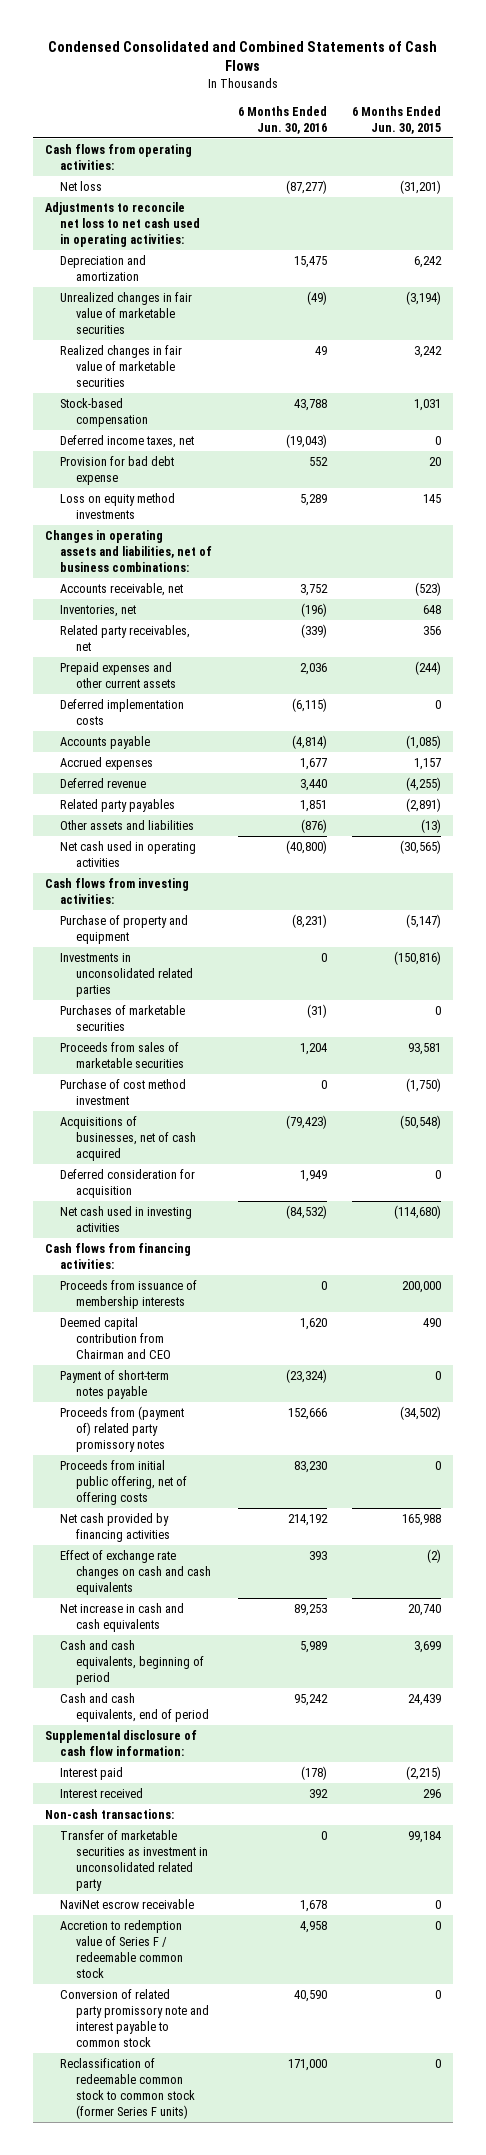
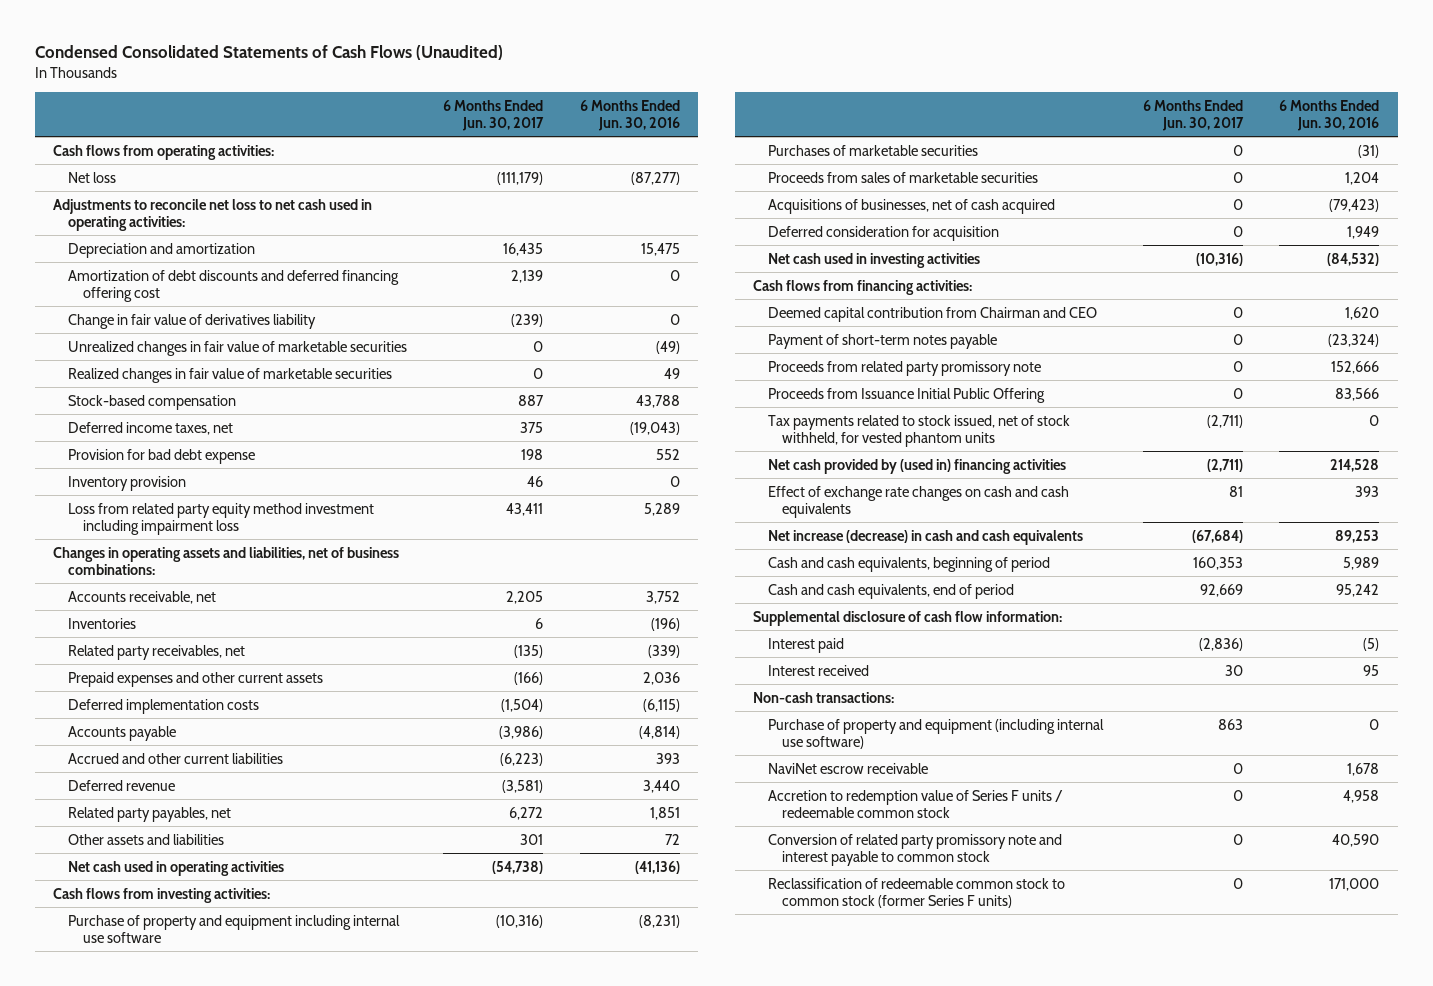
[48,41,438,72] Condensed Consolidated and Combined Statements of Cash Flows -> [35,44,504,60] Condensed Consolidated Statements of Cash Flows (Unaudited)
[351,105,441,134] 6 Months Ended Jun. 30, 2015 -> none
none -> [443,99,545,131] 6 Months Ended Jun. 30, 2017
none -> [67,269,399,302] Amortization of debt discounts and deferred financing offering cost
none -> [67,313,316,329] Change in fair value of derivatives liability
none -> [67,475,186,491] Inventory provision
[60,492,176,520] Loss on equity method investments -> [67,502,374,535] Loss from related party equity method investment including impairment loss
[60,604,137,617] Inventories, net -> [67,617,136,629] Inventories
[60,756,154,770] Accrued expenses -> none
none -> [67,752,283,764] Accrued and other current liabilities
[60,798,176,812] Related party payables -> [67,806,231,822] Related party payables, net
[300,818,327,833] (876) -> [664,833,680,845] 72
[285,839,327,854] (40,800) -> [634,860,680,874] (41,136)
[60,952,193,998] Investments in unconsolidated related parties -> none
[60,914,189,945] Purchase of property and equipment -> [67,914,400,943] Purchase of property and equipment including internal use software
[60,1078,187,1106] Purchase of cost method investment -> none
[60,1279,198,1310] Proceeds from issuance of membership interests -> none
[60,1405,185,1453] Proceeds from (payment of) related party promissory notes -> [767,360,1041,376] Proceeds from related party promissory note
[60,1459,187,1506] Proceeds from initial public offering, net of offering costs -> [767,387,1045,403] Proceeds from Issuance Initial Public Offering
[293,1460,327,1473] 83,230 -> [1335,387,1380,401] 83,566
none -> [767,414,1070,447] Tax payments related to stock issued, net of stock withheld, for vested phantom units
[60,1512,170,1543] Net cash provided by financing activities -> [767,458,1066,474] Net cash provided by (used in) financing activities
[287,1513,328,1526] 214,192 -> [1330,458,1380,472] 214,528
[60,1602,185,1633] Net increase in cash and cash equivalents -> [767,529,1083,545] Net increase (decrease) in cash and cash equivalents
[300,1765,327,1780] (178) -> [1363,637,1380,651] (5)
[308,1788,328,1798] 392 -> [1363,664,1380,676] 95
[60,1829,208,1892] Transfer of marketable securities as investment in unconsolidated related party -> none
none -> [767,718,1104,749] Purchase of property and equipment (including internal use software)
[60,1919,183,1979] Accretion to redemption value of Series F / redeemable common stock -> [767,789,1063,818] Accretion to redemption value of Series F units / redeemable common stock

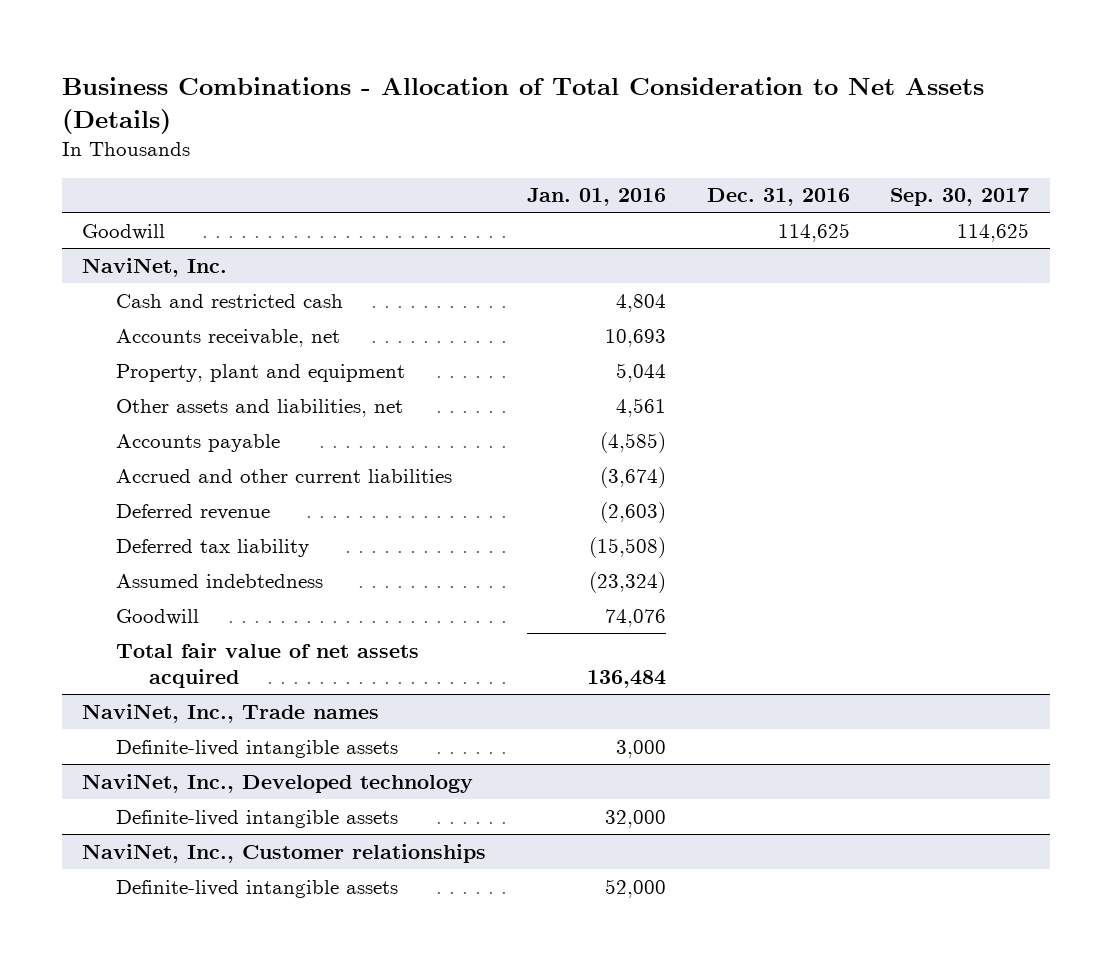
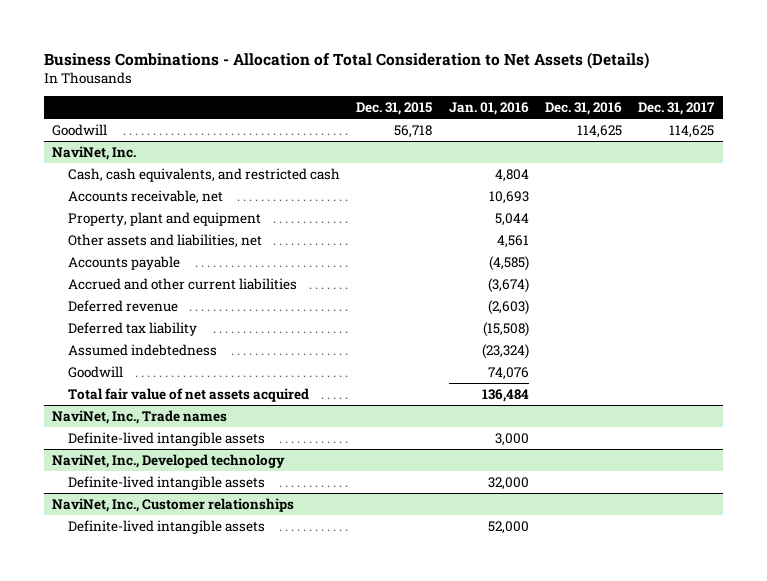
[890,188,1030,207] Sep. 30, 2017 -> none
none -> [356,101,433,115] Dec. 31, 2015
none -> [638,101,716,115] Dec. 31, 2017
[115,293,343,308] Cash and restricted cash -> [67,167,340,182] Cash, cash equivalents, and restricted cash

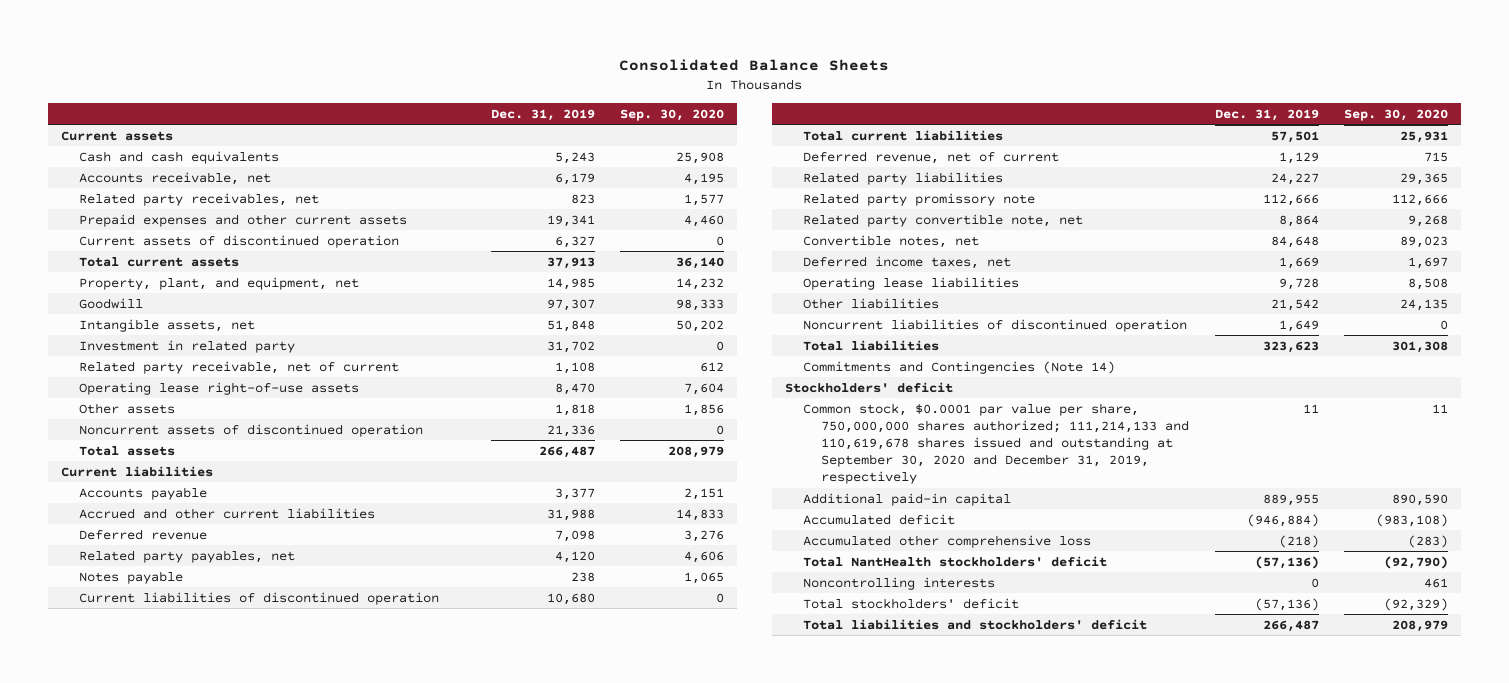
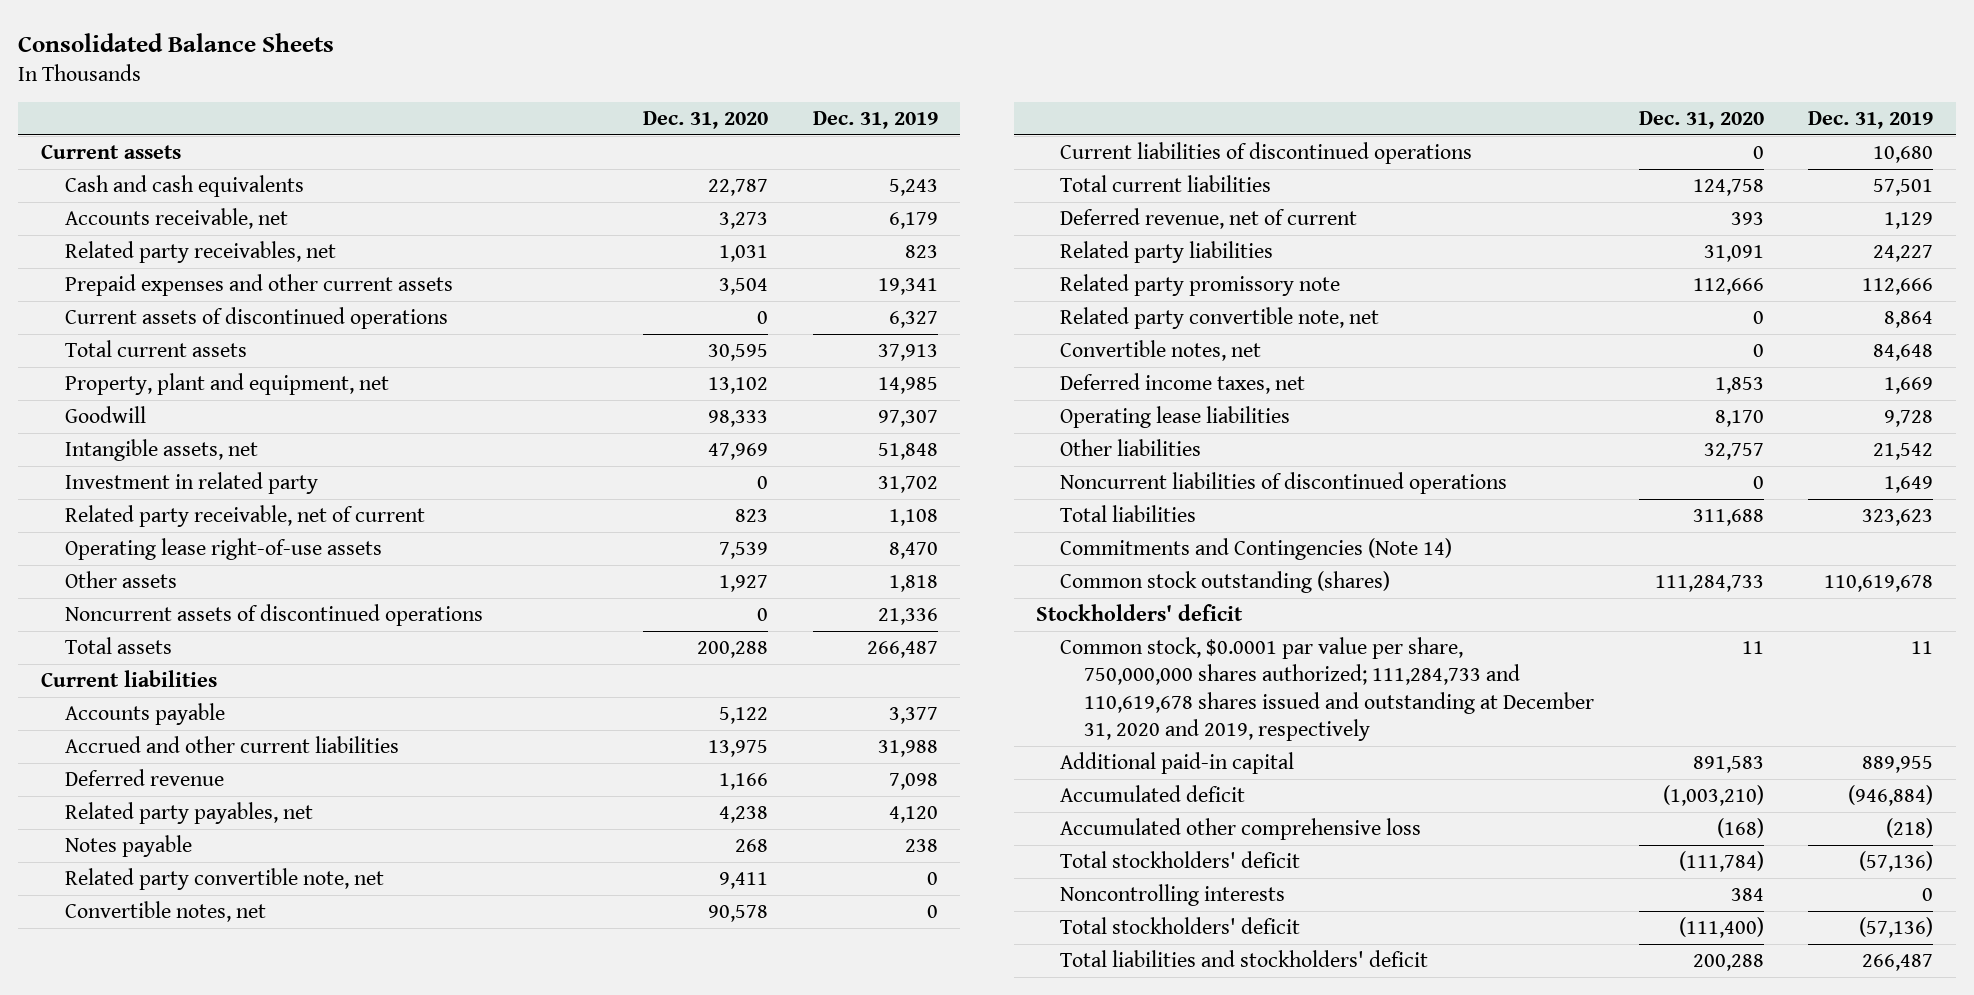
[620,108,725,121] Sep. 30, 2020 -> none
none -> [643,111,769,130] Dec. 31, 2020
[78,234,399,248] Current assets of discontinued operation -> [64,307,448,330] Current assets of discontinued operations
[78,276,359,290] Property, plant, and equipment, net -> [64,373,389,396] Property, plant and equipment, net
[78,423,423,437] Noncurrent assets of discontinued operation -> [64,604,483,627] Noncurrent assets of discontinued operations
none -> [64,868,384,891] Related party convertible note, net
none -> [64,901,266,923] Convertible notes, net
[78,591,439,605] Current liabilities of discontinued operation -> [1060,142,1473,165] Current liabilities of discontinued operations
[802,318,1187,332] Noncurrent liabilities of discontinued operation -> [1060,472,1508,495] Noncurrent liabilities of discontinued operations
none -> [1060,571,1391,594] Common stock outstanding (shares)
[802,402,1190,484] Common stock, $0.0001 par value per share, 750,000,000 shares authorized; 111,214,133 and 110,619,678 shares issued and outstanding at September 30, 2020 and December 31, 2019, respectively -> [1060,637,1594,741] Common stock, $0.0001 par value per share, 750,000,000 shares authorized; 111,284,733 and 110,619,678 shares issued and outstanding at December 31, 2020 and 2019, respectively
[802,555,1107,567] Total NantHealth stockholders' deficit -> [1060,851,1301,869] Total stockholders' deficit

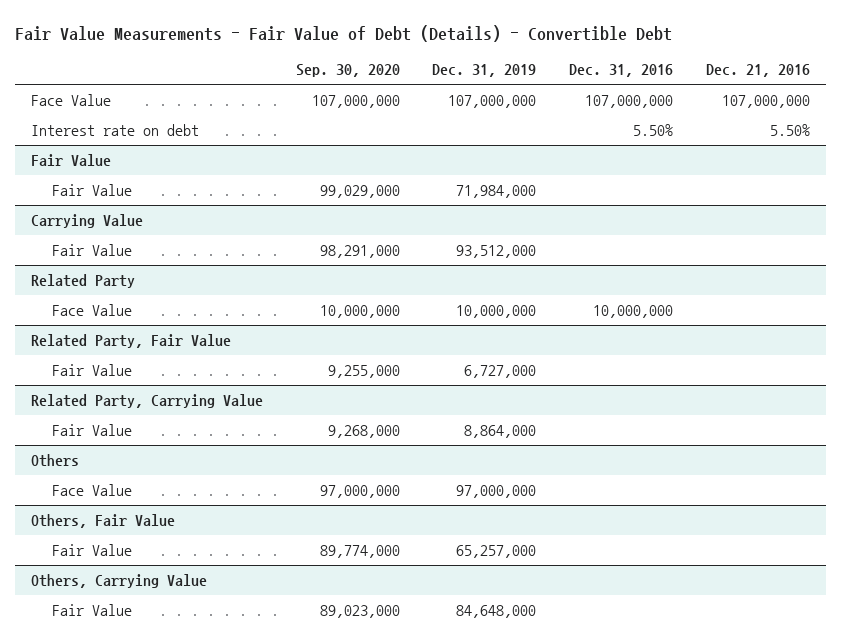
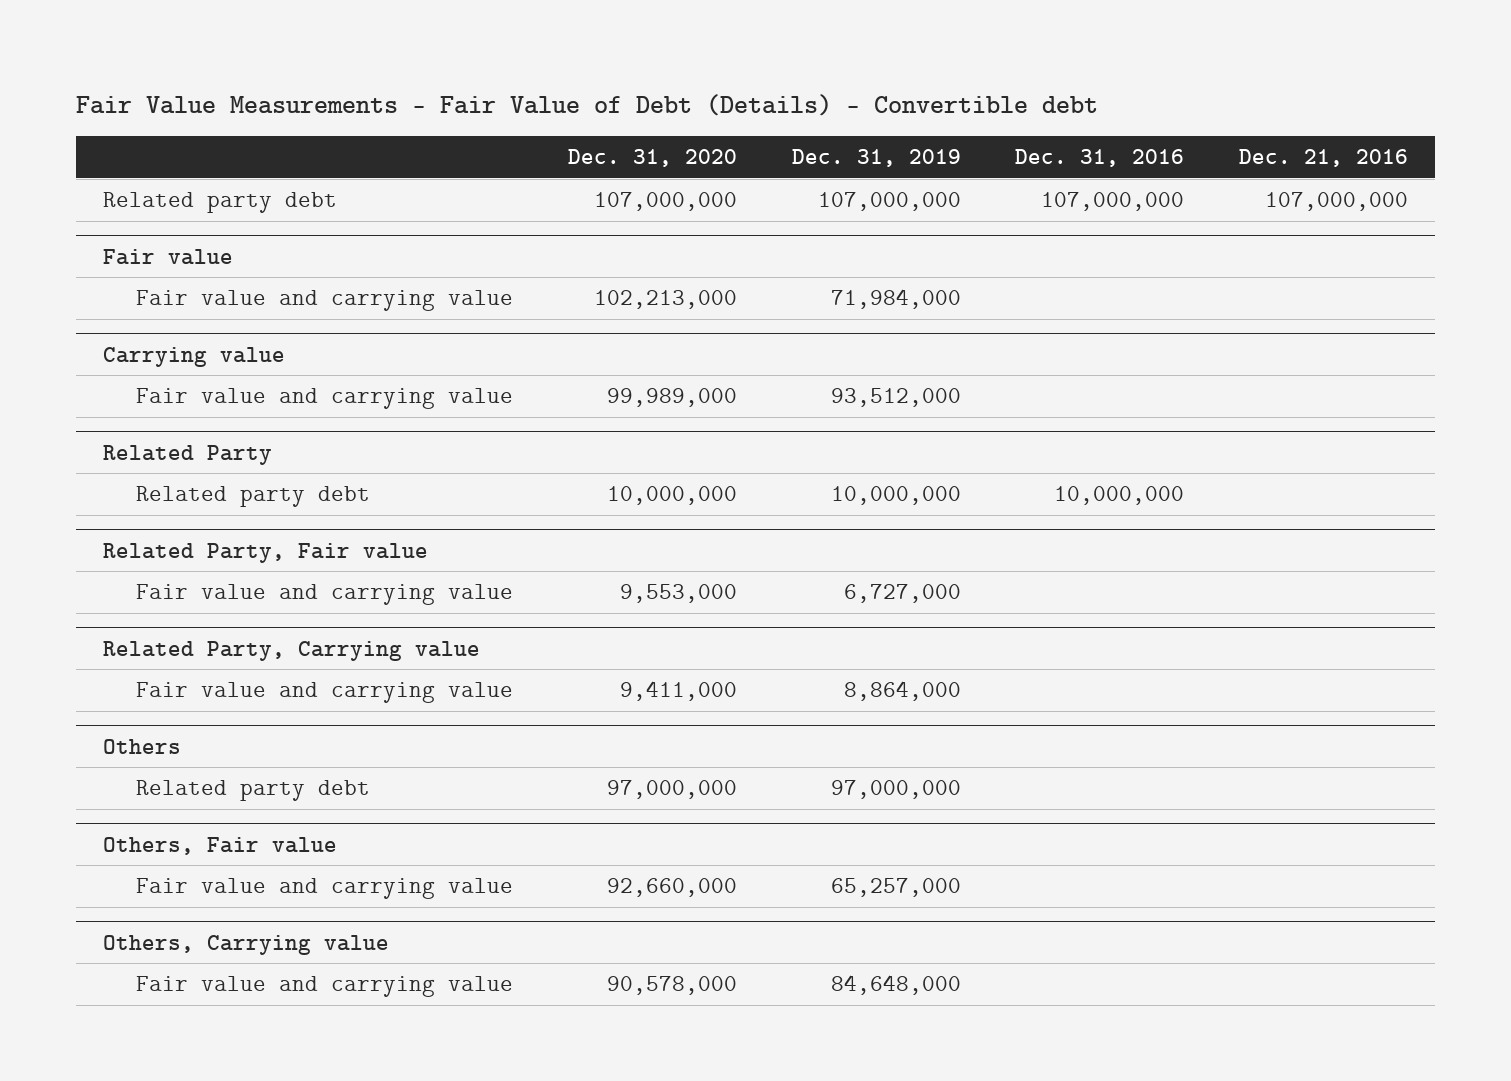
[14,24,672,42] Fair Value Measurements - Fair Value of Debt (Details) - Convertible Debt -> [75,93,1098,116] Fair Value Measurements - Fair Value of Debt (Details) - Convertible debt
[295,64,400,78] Sep. 30, 2020 -> none
none -> [568,149,738,168] Dec. 31, 2020
[30,124,199,137] Interest rate on debt -> none
[30,94,111,107] Face Value -> [103,191,338,213] Related party debt
[30,154,111,167] Fair Value -> [103,248,234,265] Fair value
[52,184,133,197] Fair Value -> [136,289,514,311] Fair value and carrying value
[30,214,143,229] Carrying Value -> [103,346,286,367] Carrying value
[52,244,133,257] Fair Value -> [136,387,514,409] Fair value and carrying value
[52,304,133,317] Face Value -> [136,485,371,507] Related party debt
[30,334,231,349] Related Party, Fair Value -> [103,542,429,563] Related Party, Fair value
[52,364,133,377] Fair Value -> [136,583,514,605] Fair value and carrying value
[30,394,263,409] Related Party, Carrying Value -> [103,640,481,661] Related Party, Carrying value
[52,424,133,437] Fair Value -> [136,681,514,703] Fair value and carrying value
[52,484,133,497] Face Value -> [136,779,371,801] Related party debt
[30,514,175,529] Others, Fair Value -> [103,836,338,855] Others, Fair value
[52,544,133,557] Fair Value -> [136,877,514,899] Fair value and carrying value
[30,574,207,589] Others, Carrying Value -> [103,934,390,955] Others, Carrying value
[52,604,133,617] Fair Value -> [136,975,514,997] Fair value and carrying value

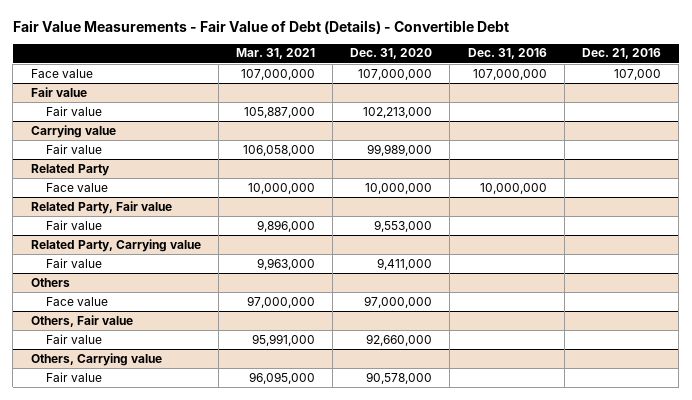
[75,93,1098,116] Fair Value Measurements - Fair Value of Debt (Details) - Convertible debt -> [12,19,509,34] Fair Value Measurements - Fair Value of Debt (Details) - Convertible Debt
[791,149,961,168] Dec. 31, 2019 -> none
none -> [235,48,315,60] Mar. 31, 2021
[103,191,338,213] Related party debt -> none
none -> [30,68,93,78] Face value
[136,289,514,311] Fair value and carrying value -> [45,105,102,116] Fair value
[136,387,514,409] Fair value and carrying value -> [45,143,102,154] Fair value
[136,485,371,507] Related party debt -> [45,182,108,192] Face value
[136,583,514,605] Fair value and carrying value -> [45,219,102,230] Fair value
[136,681,514,703] Fair value and carrying value -> [45,257,102,268] Fair value
[136,779,371,801] Related party debt -> [45,296,108,306] Face value
[136,877,514,899] Fair value and carrying value -> [45,333,102,344] Fair value
[136,975,514,997] Fair value and carrying value -> [45,371,102,382] Fair value

